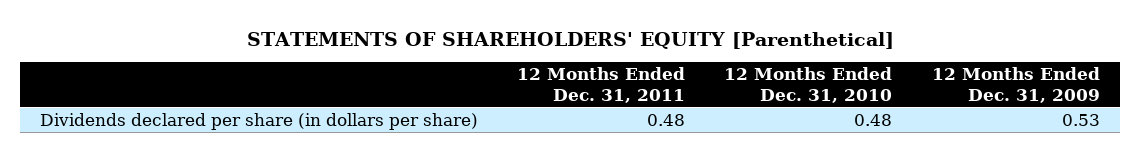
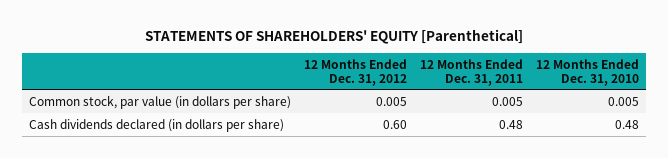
[931,67,1100,103] 12 Months Ended Dec. 31, 2009 -> none
none -> [304,58,408,86] 12 Months Ended Dec. 31, 2012
none -> [28,94,291,109] Common stock, par value (in dollars per share)
[39,113,478,131] Dividends declared per share (in dollars per share) -> [28,118,284,132] Cash dividends declared (in dollars per share)

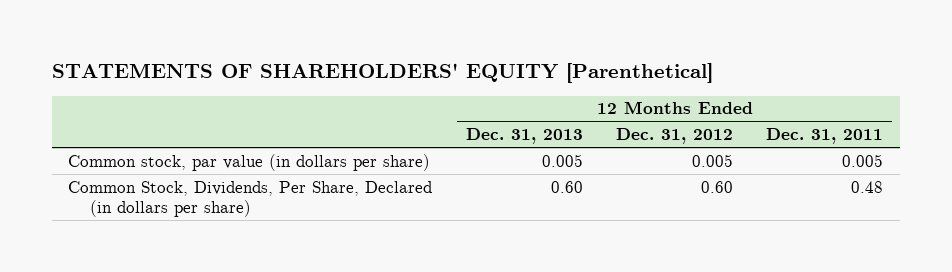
[536,58,640,86] 12 Months Ended Dec. 31, 2010 -> none
none -> [465,128,583,145] Dec. 31, 2013
[28,118,284,132] Cash dividends declared (in dollars per share) -> [68,180,433,217] Common Stock, Dividends, Per Share, Declared (in dollars per share)

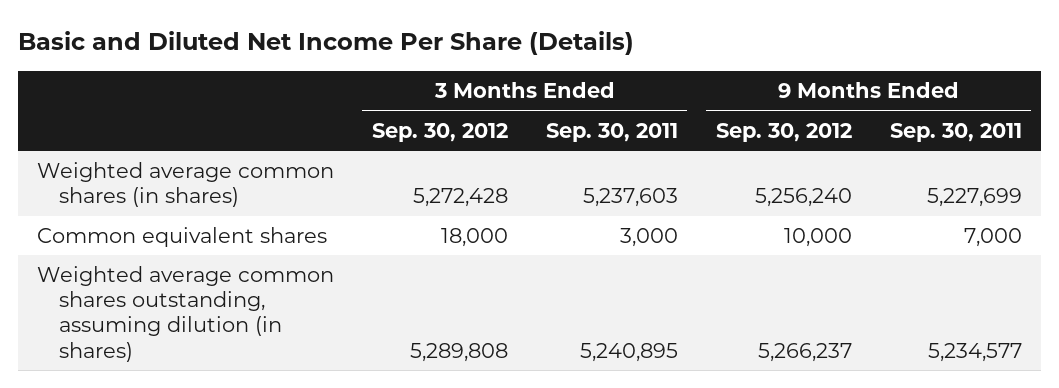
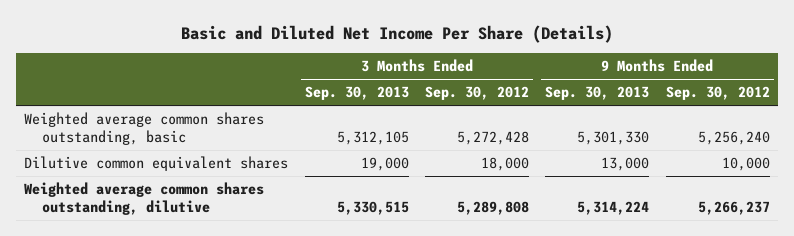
[545,122,678,142] Sep. 30, 2011 -> none
[889,122,1022,142] Sep. 30, 2011 -> none
none -> [304,86,409,101] Sep. 30, 2013
none -> [545,86,650,101] Sep. 30, 2013
[36,162,334,208] Weighted average common shares (in shares) -> [24,112,265,145] Weighted average common shares outstanding, basic
[36,227,327,248] Common equivalent shares -> [24,156,289,172] Dilutive common equivalent shares
[36,266,334,362] Weighted average common shares outstanding, assuming dilution (in shares) -> [24,182,265,215] Weighted average common shares outstanding, dilutive

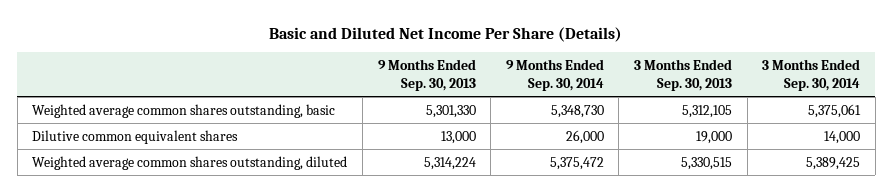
[425,86,530,101] Sep. 30, 2012 -> none
[665,86,770,101] Sep. 30, 2012 -> none
none -> [505,59,604,91] 9 Months Ended Sep. 30, 2014
none -> [762,59,861,91] 3 Months Ended Sep. 30, 2014
[24,182,265,215] Weighted average common shares outstanding, dilutive -> [32,155,348,170] Weighted average common shares outstanding, diluted

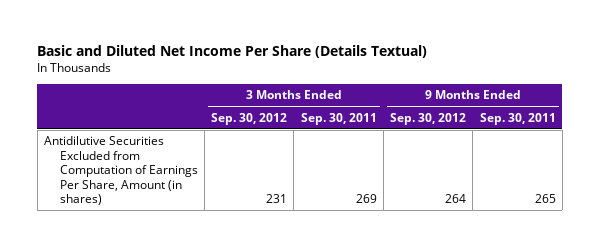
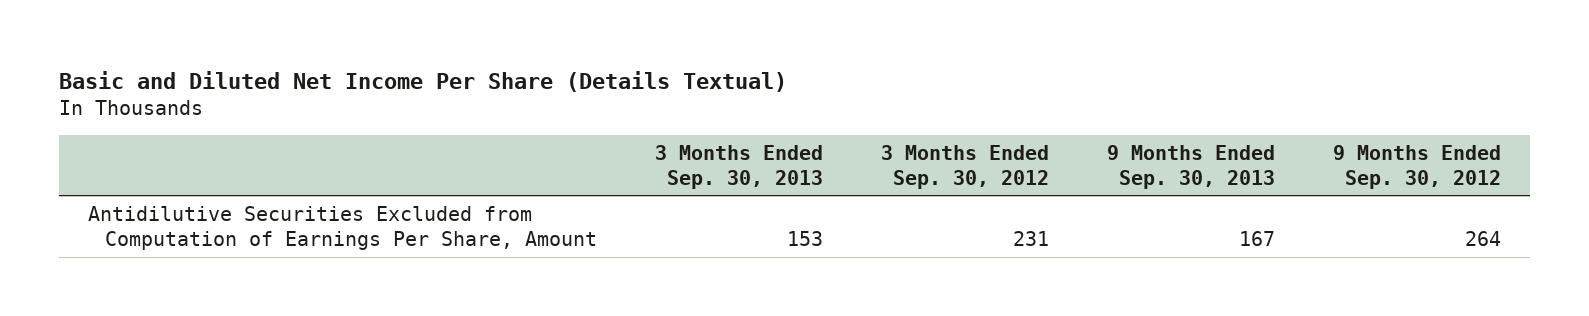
[300,112,377,125] Sep. 30, 2011 -> none
[479,112,556,125] Sep. 30, 2011 -> none
none -> [655,144,824,189] 3 Months Ended Sep. 30, 2013
none -> [1106,144,1275,189] 9 Months Ended Sep. 30, 2013
[44,136,198,206] Antidilutive Securities Excluded from Computation of Earnings Per Share, Amount (in shares) -> [88,205,598,250] Antidilutive Securities Excluded from Computation of Earnings Per Share, Amount

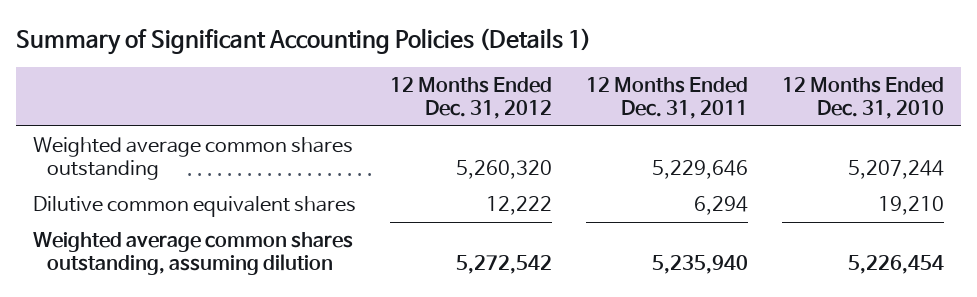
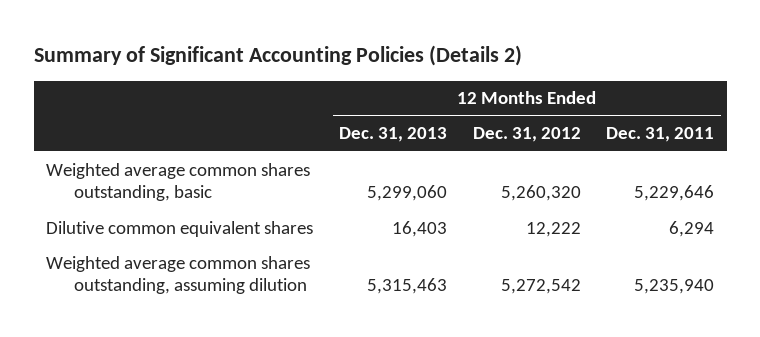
[16,27,592,55] Summary of Significant Accounting Policies (Details 1) -> [33,45,522,67] Summary of Significant Accounting Policies (Details 2)
[781,76,944,119] 12 Months Ended Dec. 31, 2010 -> none
none -> [338,127,447,143] Dec. 31, 2013
[33,137,354,181] Weighted average common shares outstanding -> [46,162,311,202] Weighted average common shares outstanding, basic

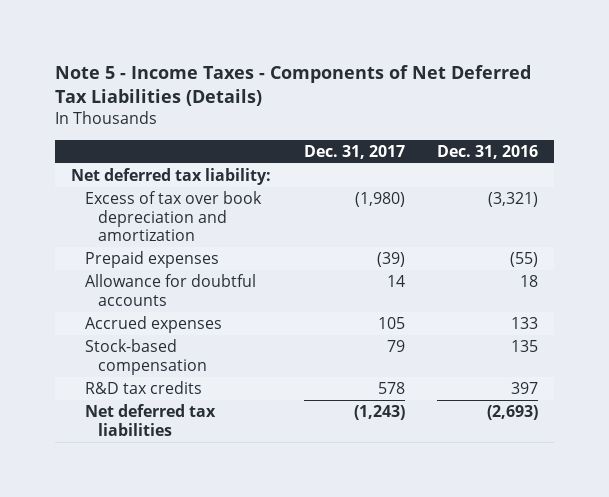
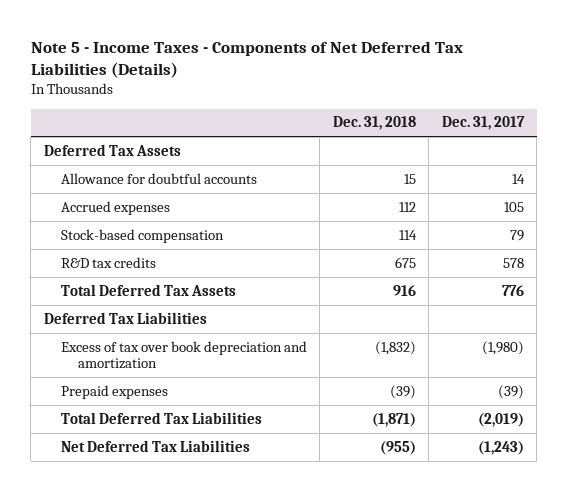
[437,144,539,159] Dec. 31, 2016 -> none
none -> [332,116,416,131] Dec. 31, 2018
[70,168,271,186] Net deferred tax liability: -> none
none -> [43,143,181,156] Deferred Tax Assets
none -> [60,283,236,296] Total Deferred Tax Assets
none -> [43,311,207,324] Deferred Tax Liabilities
[84,191,262,242] Excess of tax over book depreciation and amortization -> [60,340,307,370] Excess of tax over book depreciation and amortization
[84,251,219,269] Prepaid expenses -> [60,384,168,399] Prepaid expenses
none -> [60,411,262,424] Total Deferred Tax Liabilities
[84,404,216,436] Net deferred tax liabilities -> [60,439,250,452] Net Deferred Tax Liabilities

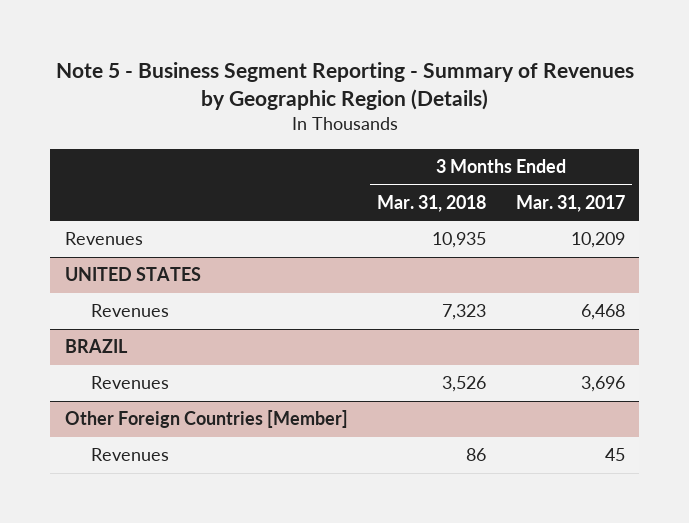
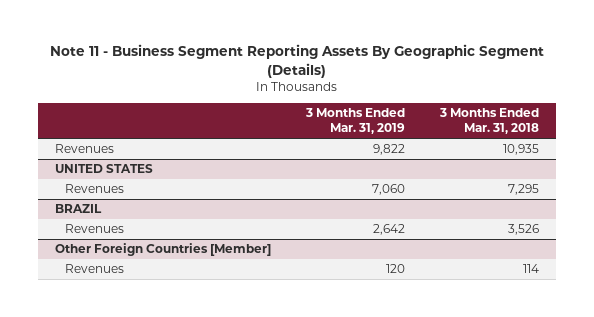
[55,62,634,111] Note 5 - Business Segment Reporting - Summary of Revenues by Geographic Region (Details) -> [50,44,545,78] Note 11 - Business Segment Reporting Assets By Geographic Segment (Details)
[515,194,625,212] Mar. 31, 2017 -> none
none -> [305,107,406,135] 3 Months Ended Mar. 31, 2019
[442,304,487,321] 7,323 -> [507,184,539,196] 7,295
[466,448,487,462] 86 -> [522,264,539,274] 114

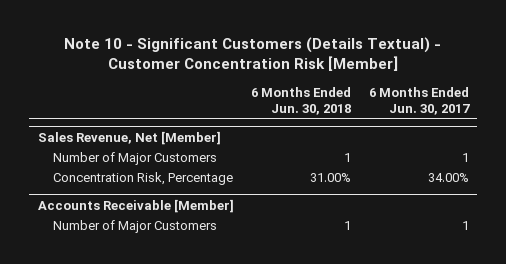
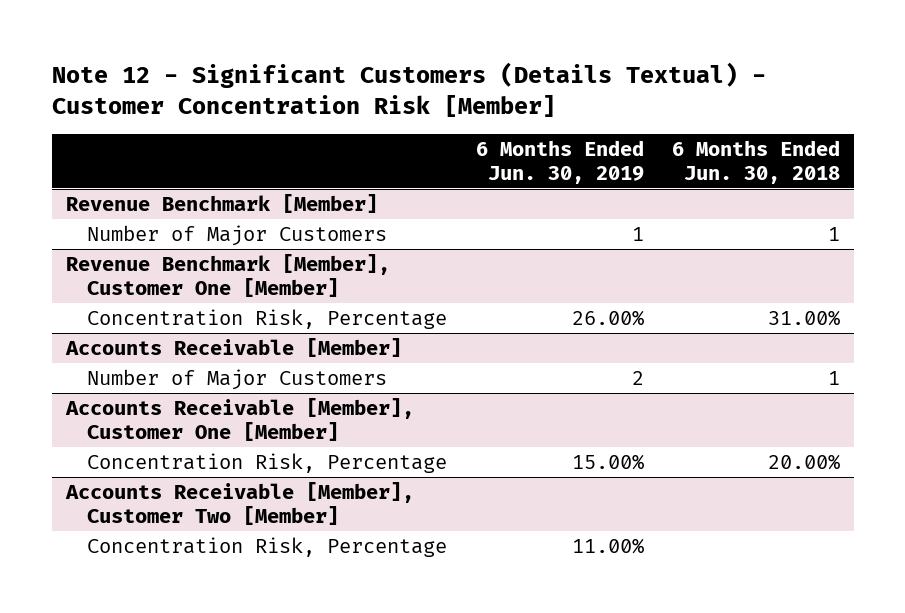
[64,36,442,72] Note 10 - Significant Customers (Details Textual) - Customer Concentration Risk [Member] -> [51,61,766,117] Note 12 - Significant Customers (Details Textual) - Customer Concentration Risk [Member]
[368,86,470,115] 6 Months Ended Jun. 30, 2017 -> none
none -> [475,139,644,184] 6 Months Ended Jun. 30, 2019
[37,130,221,145] Sales Revenue, Net [Member] -> [65,194,378,214] Revenue Benchmark [Member]
none -> [65,254,390,298] Revenue Benchmark [Member], Customer One [Member]
none -> [64,398,414,442] Accounts Receivable [Member], Customer One [Member]
none -> [87,453,448,474] Concentration Risk, Percentage
none -> [64,482,414,526] Accounts Receivable [Member], Customer Two [Member]
none -> [87,537,448,558] Concentration Risk, Percentage

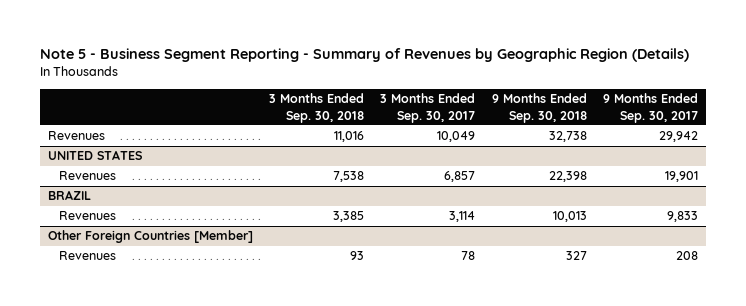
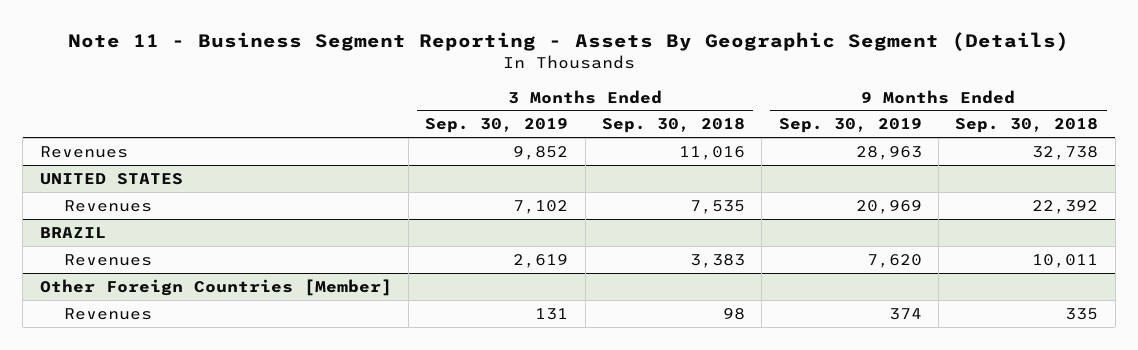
[39,48,689,63] Note 5 - Business Segment Reporting - Summary of Revenues by Geographic Region (Details) -> [67,32,1069,52] Note 11 - Business Segment Reporting - Assets By Geographic Segment (Details)
[380,93,476,123] 3 Months Ended Sep. 30, 2017 -> none
[602,93,698,123] 9 Months Ended Sep. 30, 2017 -> none
none -> [425,118,569,134] Sep. 30, 2019
none -> [778,118,922,134] Sep. 30, 2019
[333,171,365,183] 7,538 -> [689,199,745,214] 7,535
[548,171,587,183] 22,398 -> [1032,199,1099,214] 22,392
[333,211,365,223] 3,385 -> [689,253,745,268] 3,383
[552,211,587,223] 10,013 -> [1032,253,1099,268] 10,011
[350,251,365,261] 93 -> [722,307,745,320] 98
[565,251,587,261] 327 -> [1065,307,1099,320] 335

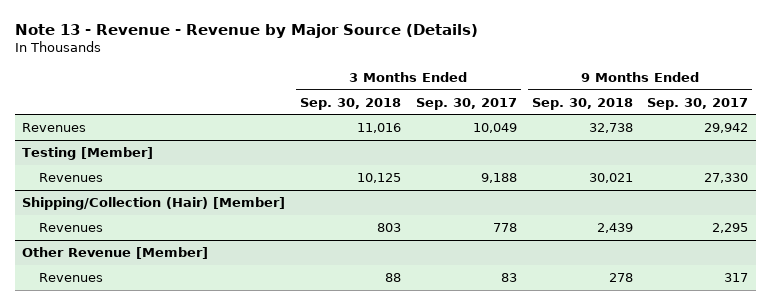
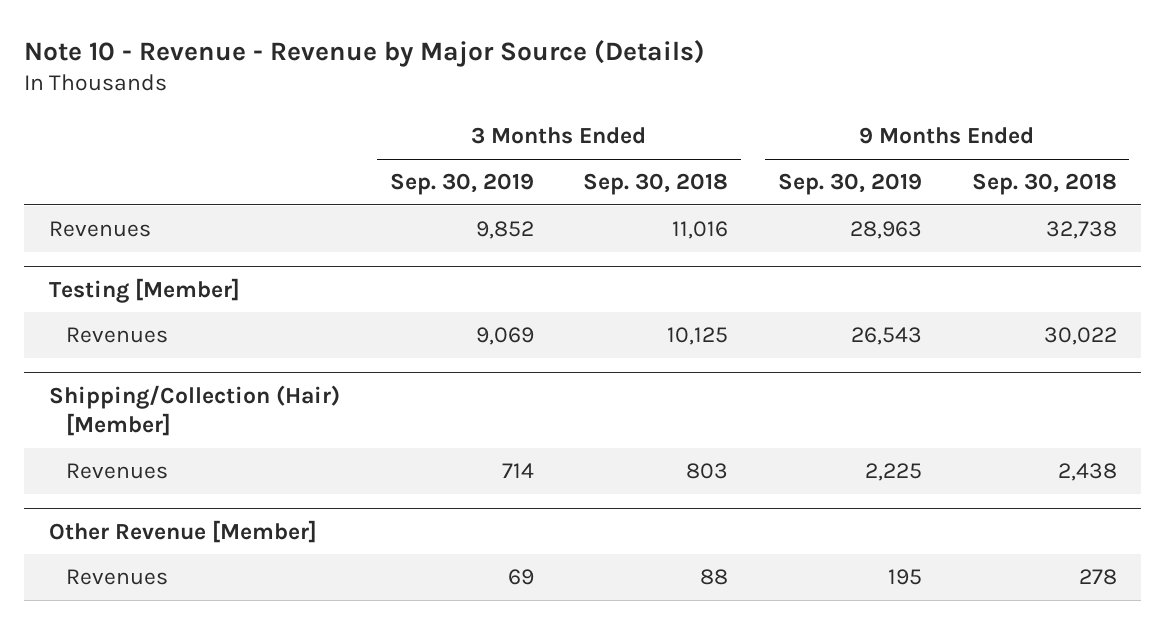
[14,23,478,38] Note 13 - Revenue - Revenue by Major Source (Details) -> [23,39,705,67] Note 10 - Revenue - Revenue by Major Source (Details)
[415,97,517,110] Sep. 30, 2017 -> none
[647,97,749,110] Sep. 30, 2017 -> none
none -> [389,173,534,196] Sep. 30, 2019
none -> [777,173,922,196] Sep. 30, 2019
[588,173,633,184] 30,021 -> [1043,327,1117,346] 30,022
[596,223,633,234] 2,439 -> [1057,463,1117,482] 2,438

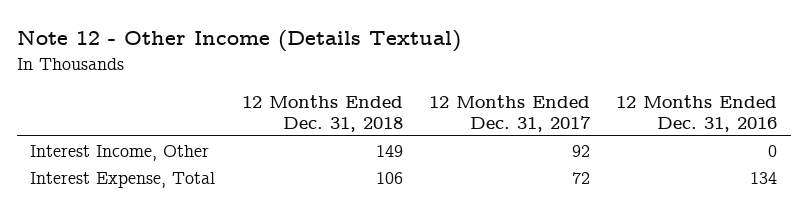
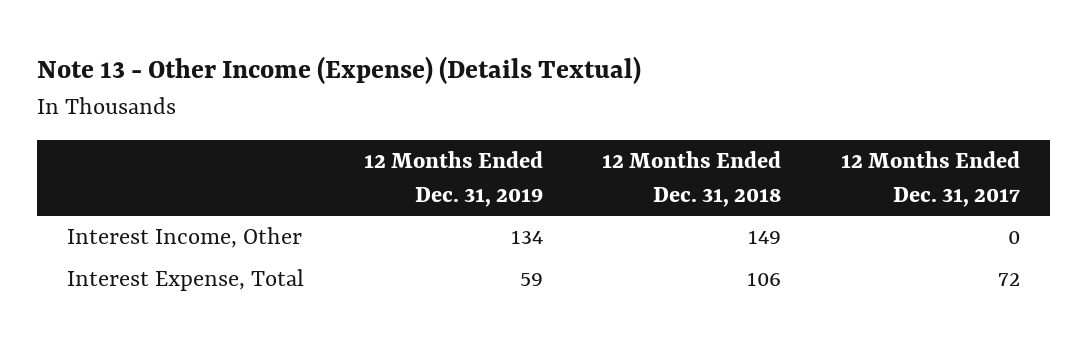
[17,30,462,53] Note 12 - Other Income (Details Textual) -> [37,56,642,85] Note 13 - Other Income (Expense) (Details Textual)
[616,94,778,132] 12 Months Ended Dec. 31, 2016 -> none
none -> [363,151,543,208] 12 Months Ended Dec. 31, 2019
[571,144,590,157] 92 -> [1007,231,1020,245] 0

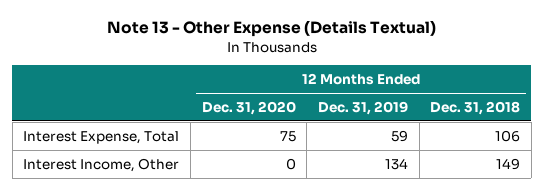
[37,56,642,85] Note 13 - Other Income (Expense) (Details Textual) -> [106,20,436,38] Note 13 - Other Expense (Details Textual)
[840,151,1020,208] 12 Months Ended Dec. 31, 2017 -> none
none -> [201,100,296,115] Dec. 31, 2020
[67,227,303,249] Interest Income, Other -> [23,157,180,172] Interest Income, Other

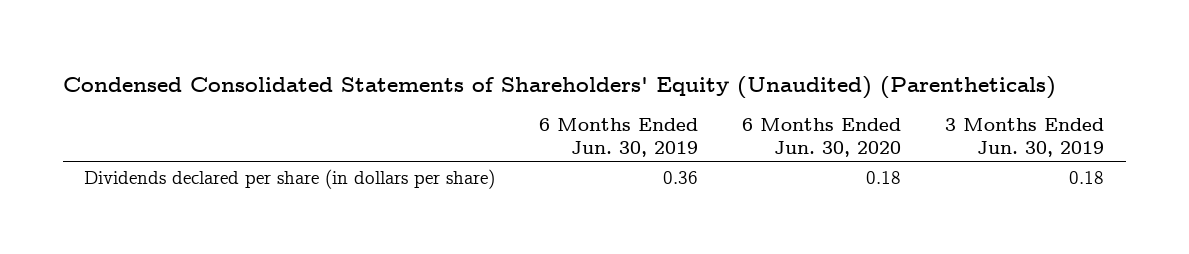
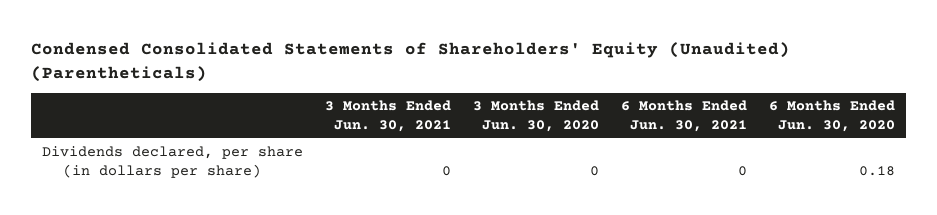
[539,117,699,158] 6 Months Ended Jun. 30, 2019 -> none
[945,117,1105,158] 3 Months Ended Jun. 30, 2019 -> none
none -> [324,100,451,133] 3 Months Ended Jun. 30, 2021
none -> [472,100,599,133] 3 Months Ended Jun. 30, 2020
none -> [620,100,747,133] 6 Months Ended Jun. 30, 2021
[84,168,496,189] Dividends declared per share (in dollars per share) -> [41,146,303,179] Dividends declared, per share (in dollars per share)

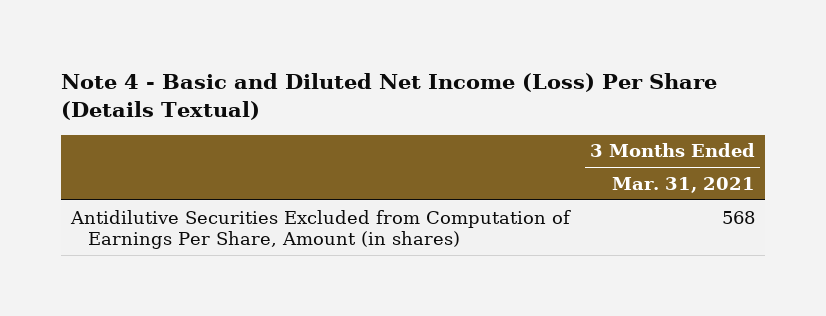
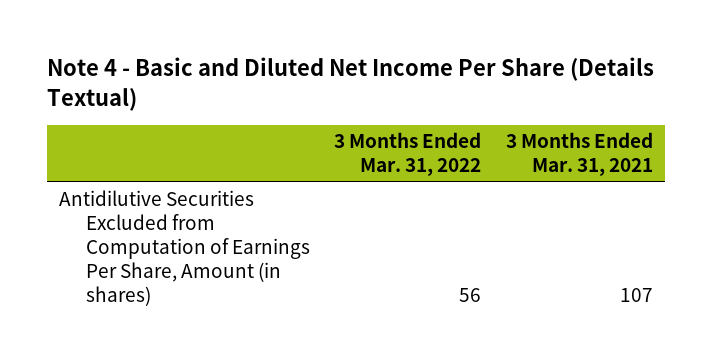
[61,72,718,120] Note 4 - Basic and Diluted Net Income (Loss) Per Share (Details Textual) -> [46,57,654,111] Note 4 - Basic and Diluted Net Income Per Share (Details Textual)
none -> [334,132,482,177] 3 Months Ended Mar. 31, 2022
[722,210,756,224] 568 -> [620,287,654,302] 107

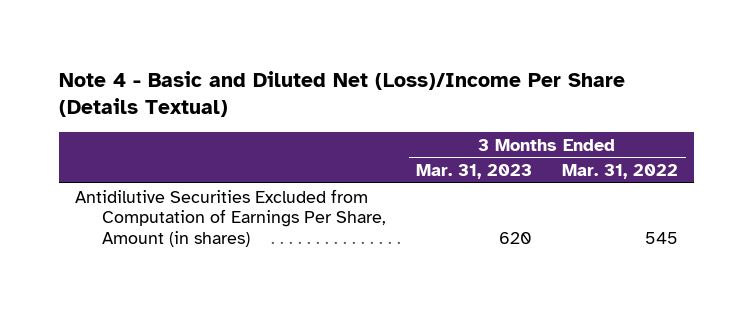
[46,57,654,111] Note 4 - Basic and Diluted Net Income Per Share (Details Textual) -> [59,70,626,118] Note 4 - Basic and Diluted Net (Loss)/Income Per Share (Details Textual)
[506,132,654,177] 3 Months Ended Mar. 31, 2021 -> none
none -> [416,164,533,180] Mar. 31, 2023
[459,287,482,302] 56 -> [645,231,679,244] 545

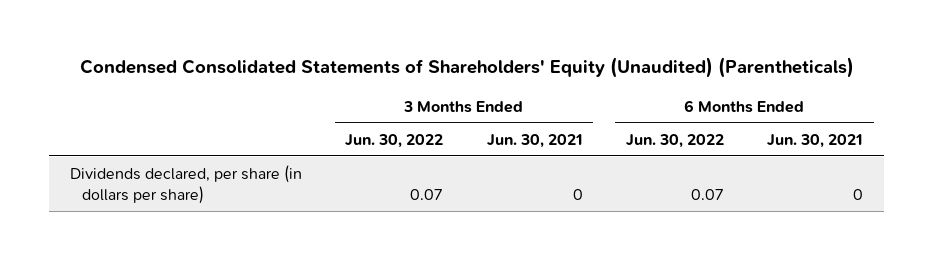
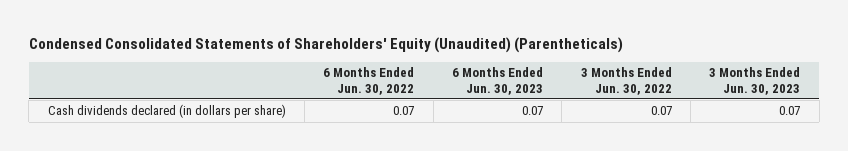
[486,133,583,148] Jun. 30, 2021 -> none
[766,133,863,148] Jun. 30, 2021 -> none
none -> [452,67,544,95] 6 Months Ended Jun. 30, 2023
none -> [709,67,801,95] 3 Months Ended Jun. 30, 2023
[70,165,303,204] Dividends declared, per share (in dollars per share) -> [47,104,286,119] Cash dividends declared (in dollars per share)

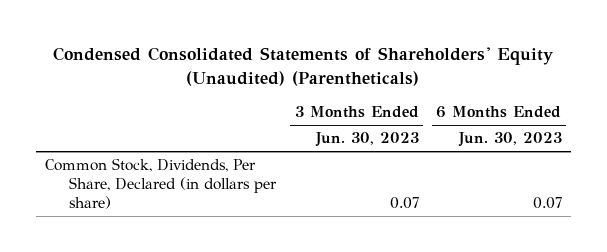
[323,67,415,95] 6 Months Ended Jun. 30, 2022 -> none
[580,67,672,95] 3 Months Ended Jun. 30, 2022 -> none
[47,104,286,119] Cash dividends declared (in dollars per share) -> [45,158,278,209] Common Stock, Dividends, Per Share, Declared (in dollars per share)

